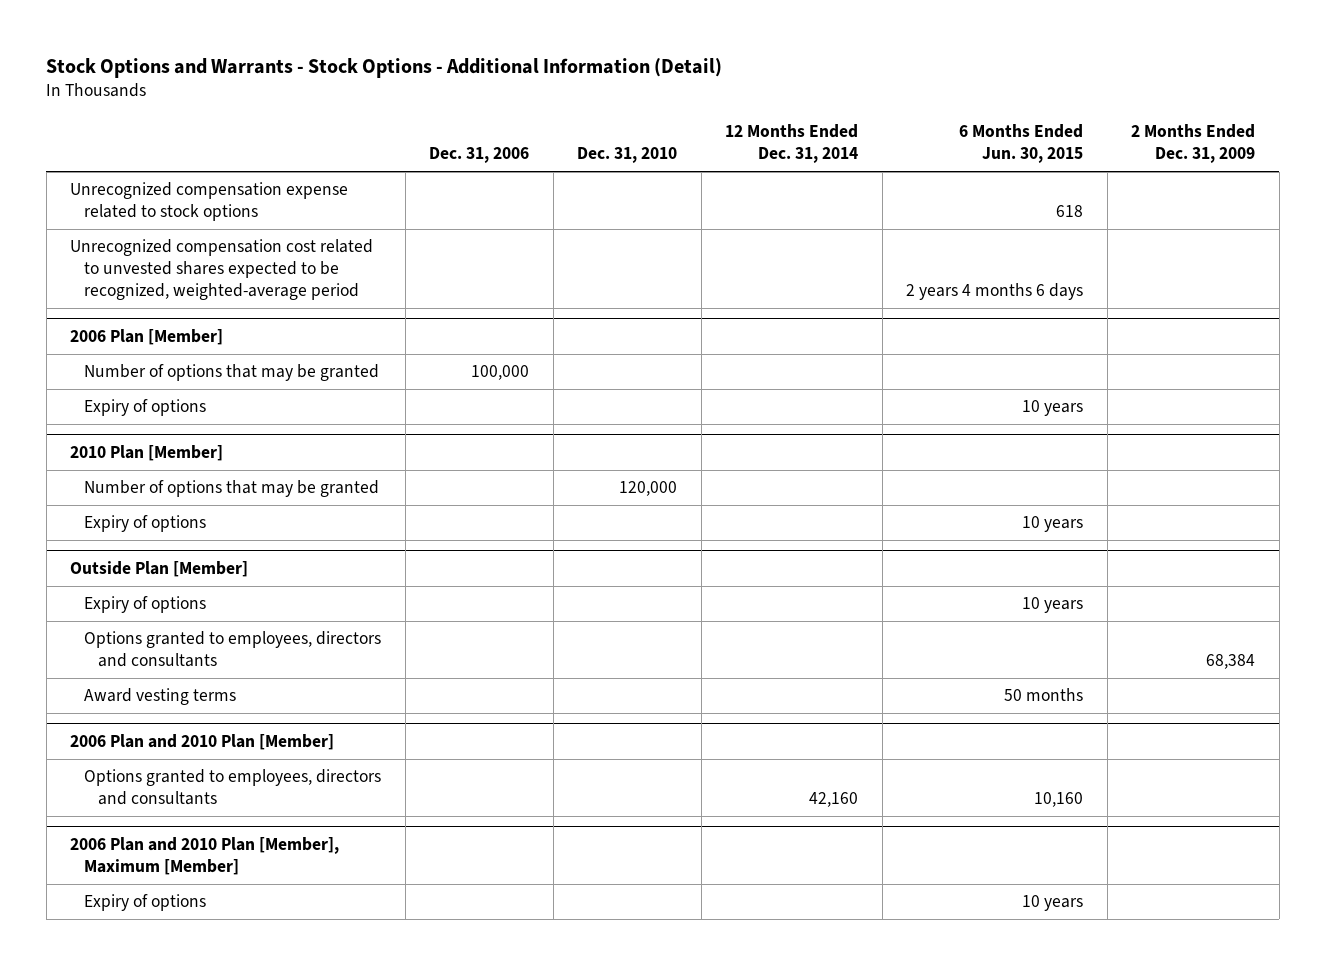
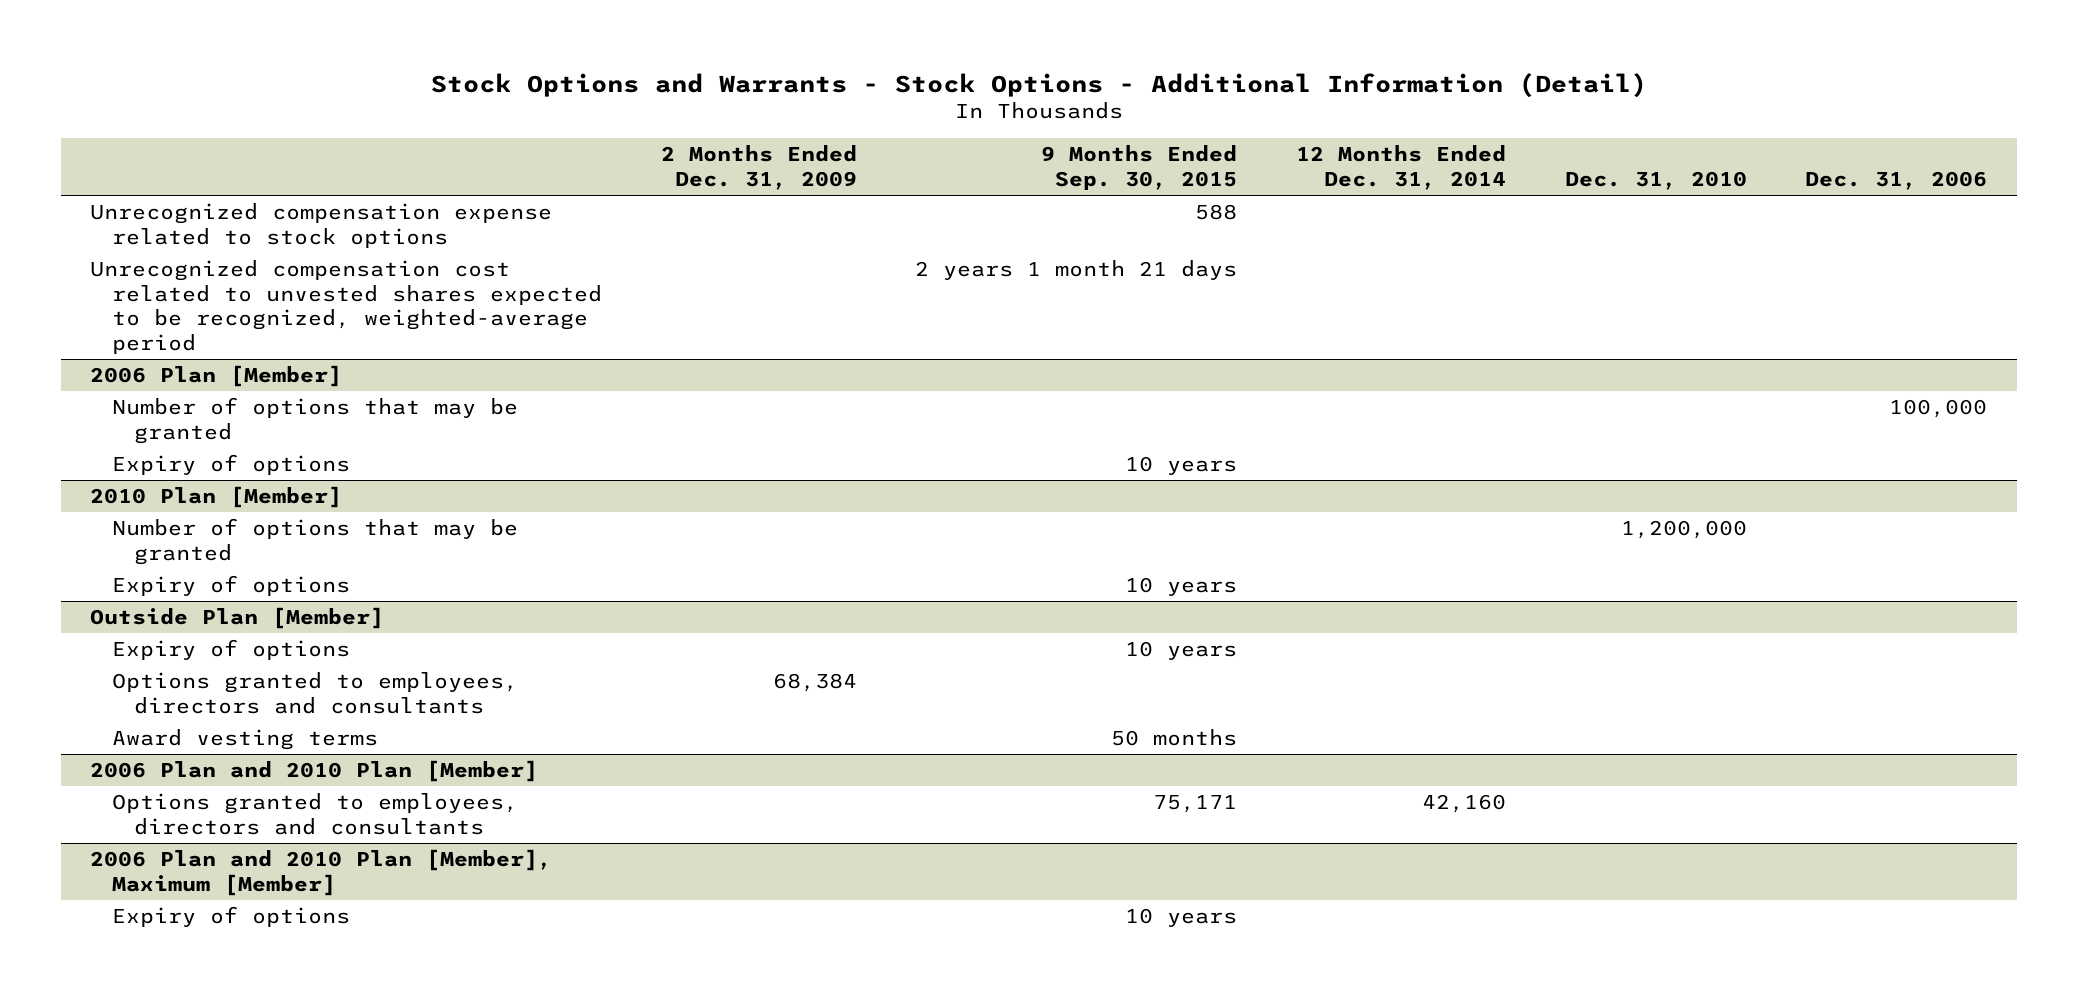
[959,124,1084,164] 6 Months Ended Jun. 30, 2015 -> none
none -> [1041,145,1238,190] 9 Months Ended Sep. 30, 2015
[619,481,678,497] 120,000 -> [1620,520,1747,540] 1,200,000

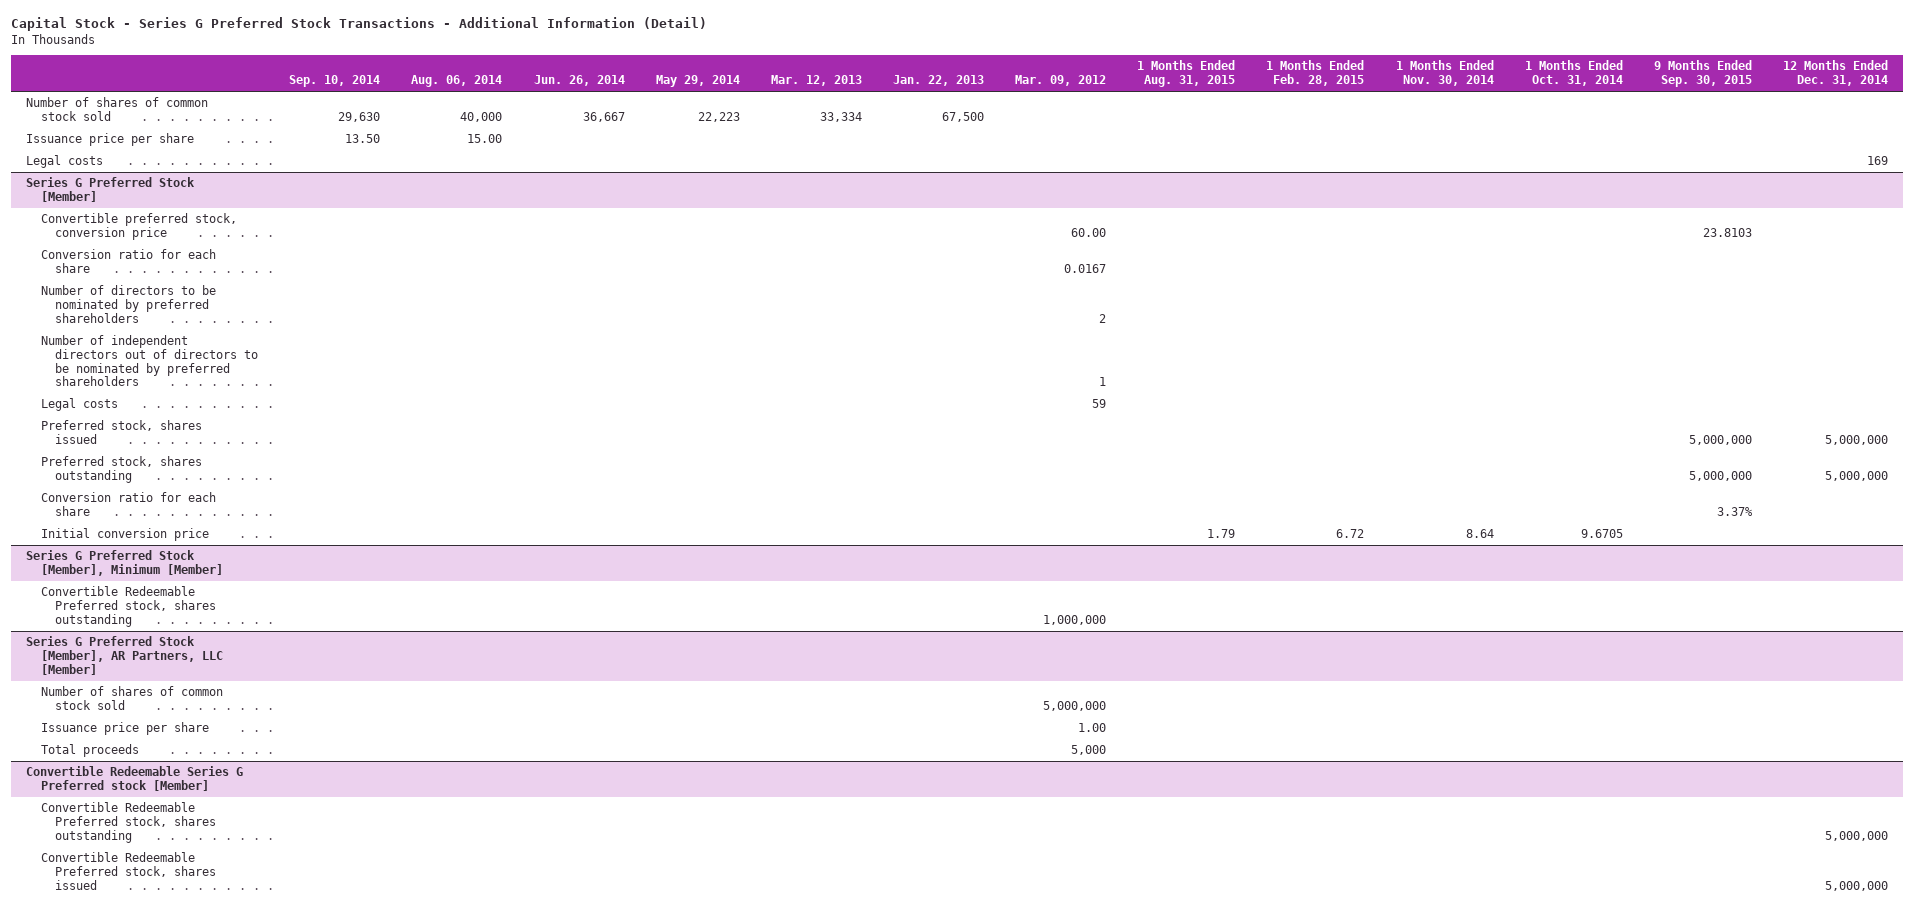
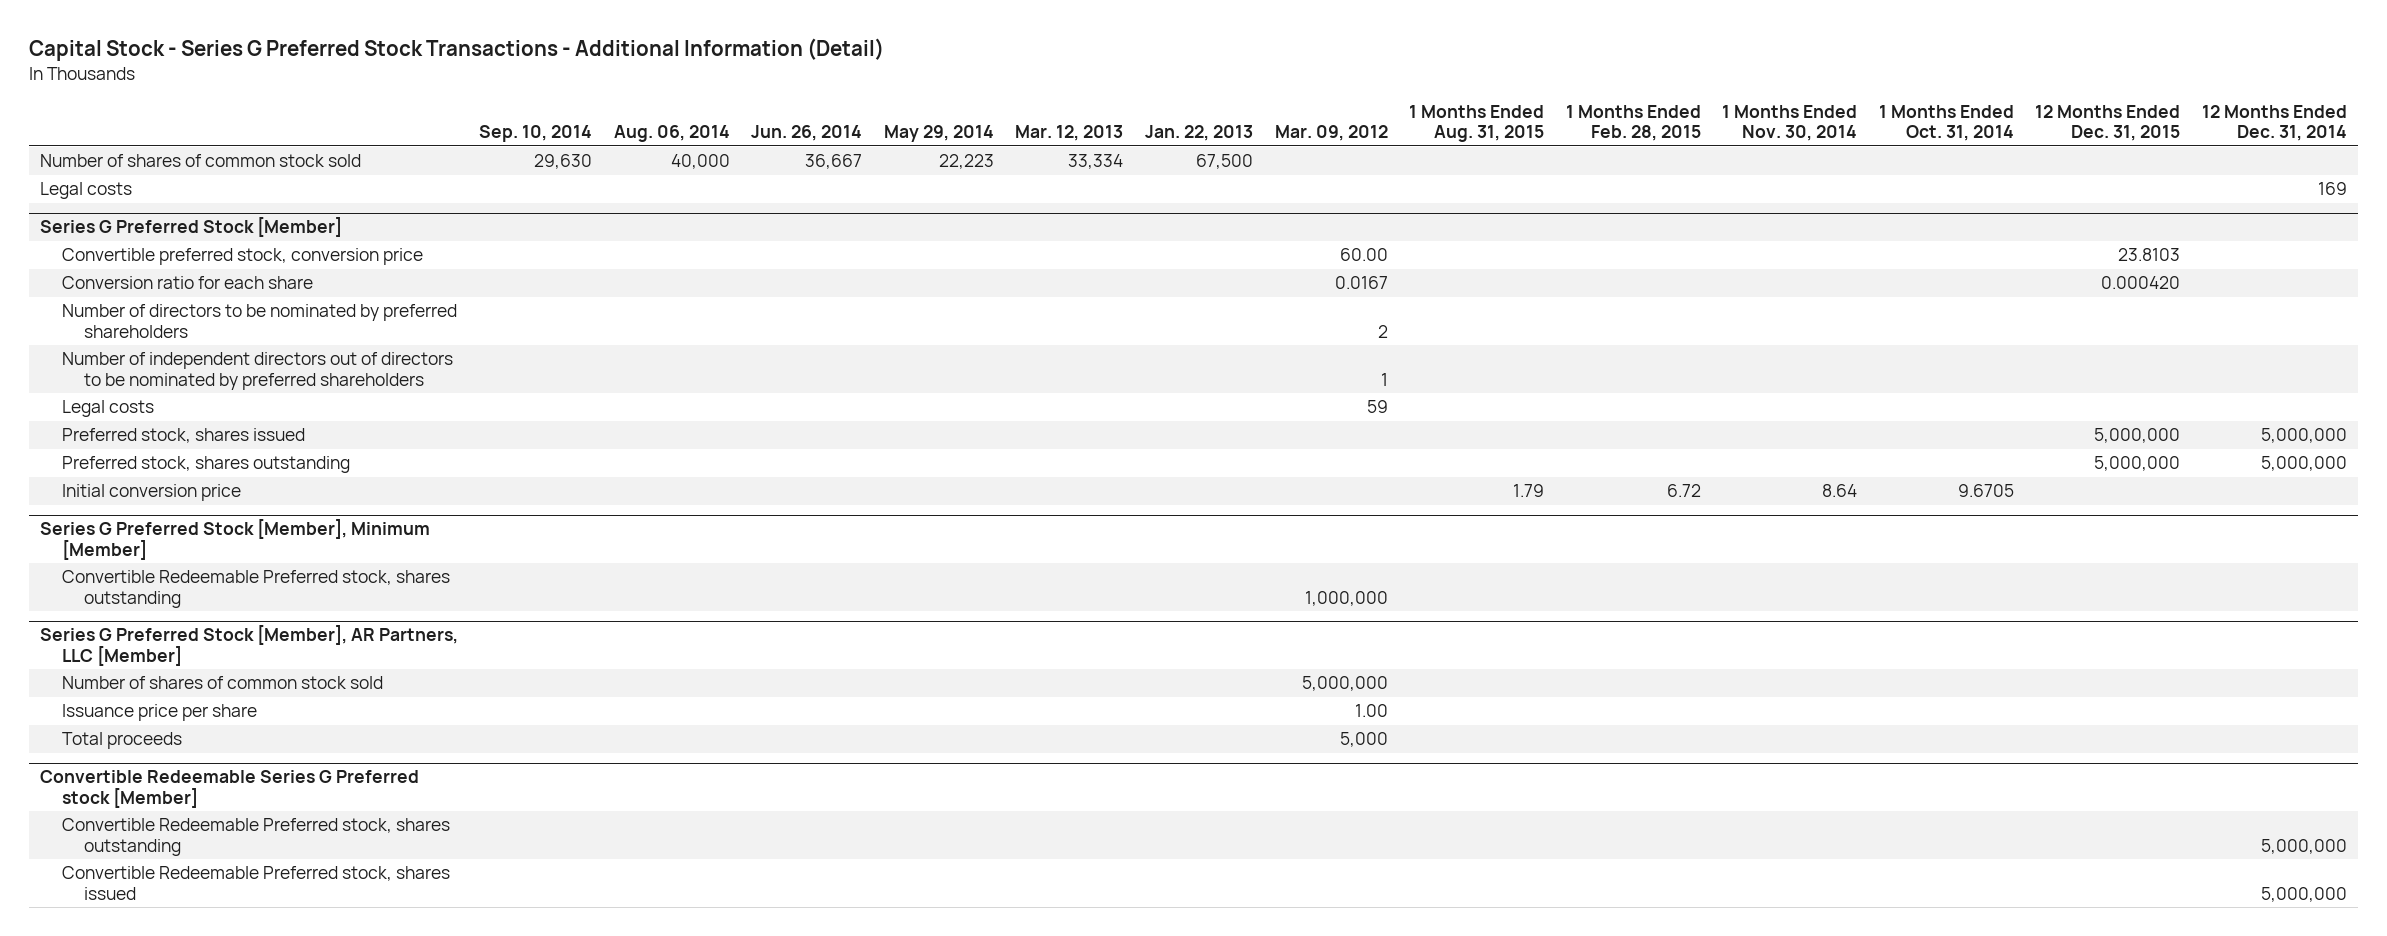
[1653,60,1752,87] 9 Months Ended Sep. 30, 2015 -> none
none -> [2035,104,2181,142] 12 Months Ended Dec. 31, 2015
[26,133,195,147] Issuance price per share -> none
[40,492,216,516] Conversion ratio for each share -> none

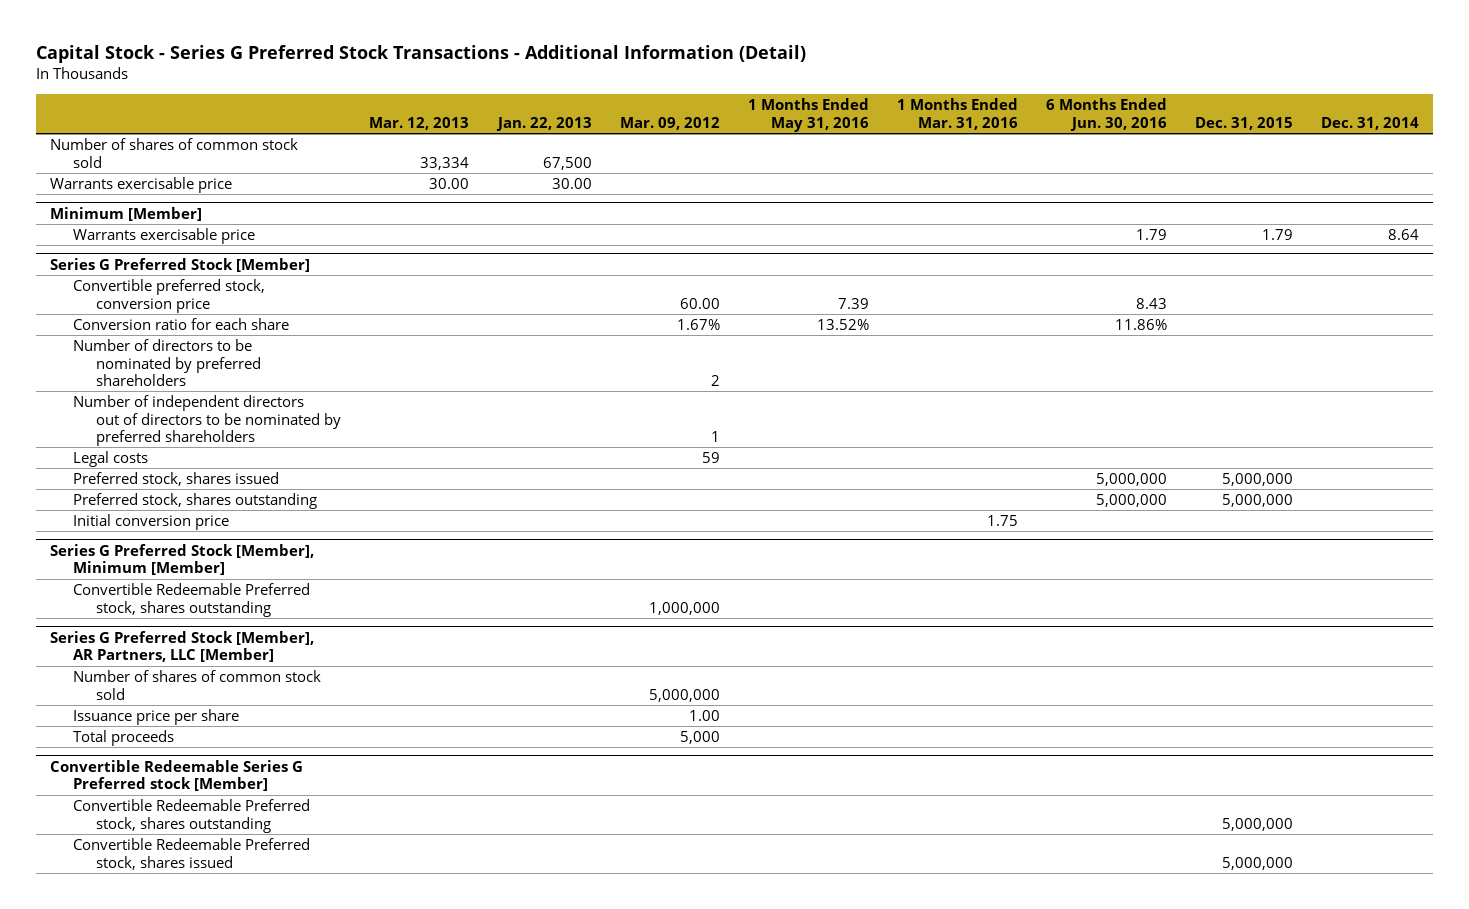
[479,125,593,143] Sep. 10, 2014 -> none
[613,125,730,143] Aug. 06, 2014 -> none
[751,125,863,142] Jun. 26, 2014 -> none
[883,125,994,143] May 29, 2014 -> none
[1409,104,1545,143] 1 Months Ended Aug. 31, 2015 -> none
[1565,104,1701,142] 1 Months Ended Feb. 28, 2015 -> none
[1722,104,1858,142] 1 Months Ended Nov. 30, 2014 -> none
[1878,104,2014,142] 1 Months Ended Oct. 31, 2014 -> none
[2035,104,2181,142] 12 Months Ended Dec. 31, 2015 -> none
[2201,104,2347,142] 12 Months Ended Dec. 31, 2014 -> none
none -> [747,98,869,132] 1 Months Ended May 31, 2016
none -> [896,98,1018,130] 1 Months Ended Mar. 31, 2016
none -> [1046,98,1168,131] 6 Months Ended Jun. 30, 2016
none -> [1195,116,1294,130] Dec. 31, 2015
none -> [1321,116,1420,130] Dec. 31, 2014
[39,182,132,200] Legal costs -> none
none -> [49,176,232,193] Warrants exercisable price
none -> [49,206,202,221] Minimum [Member]
none -> [73,227,256,244] Warrants exercisable price
[1334,276,1388,290] 0.0167 -> [676,318,720,330] 1.67%

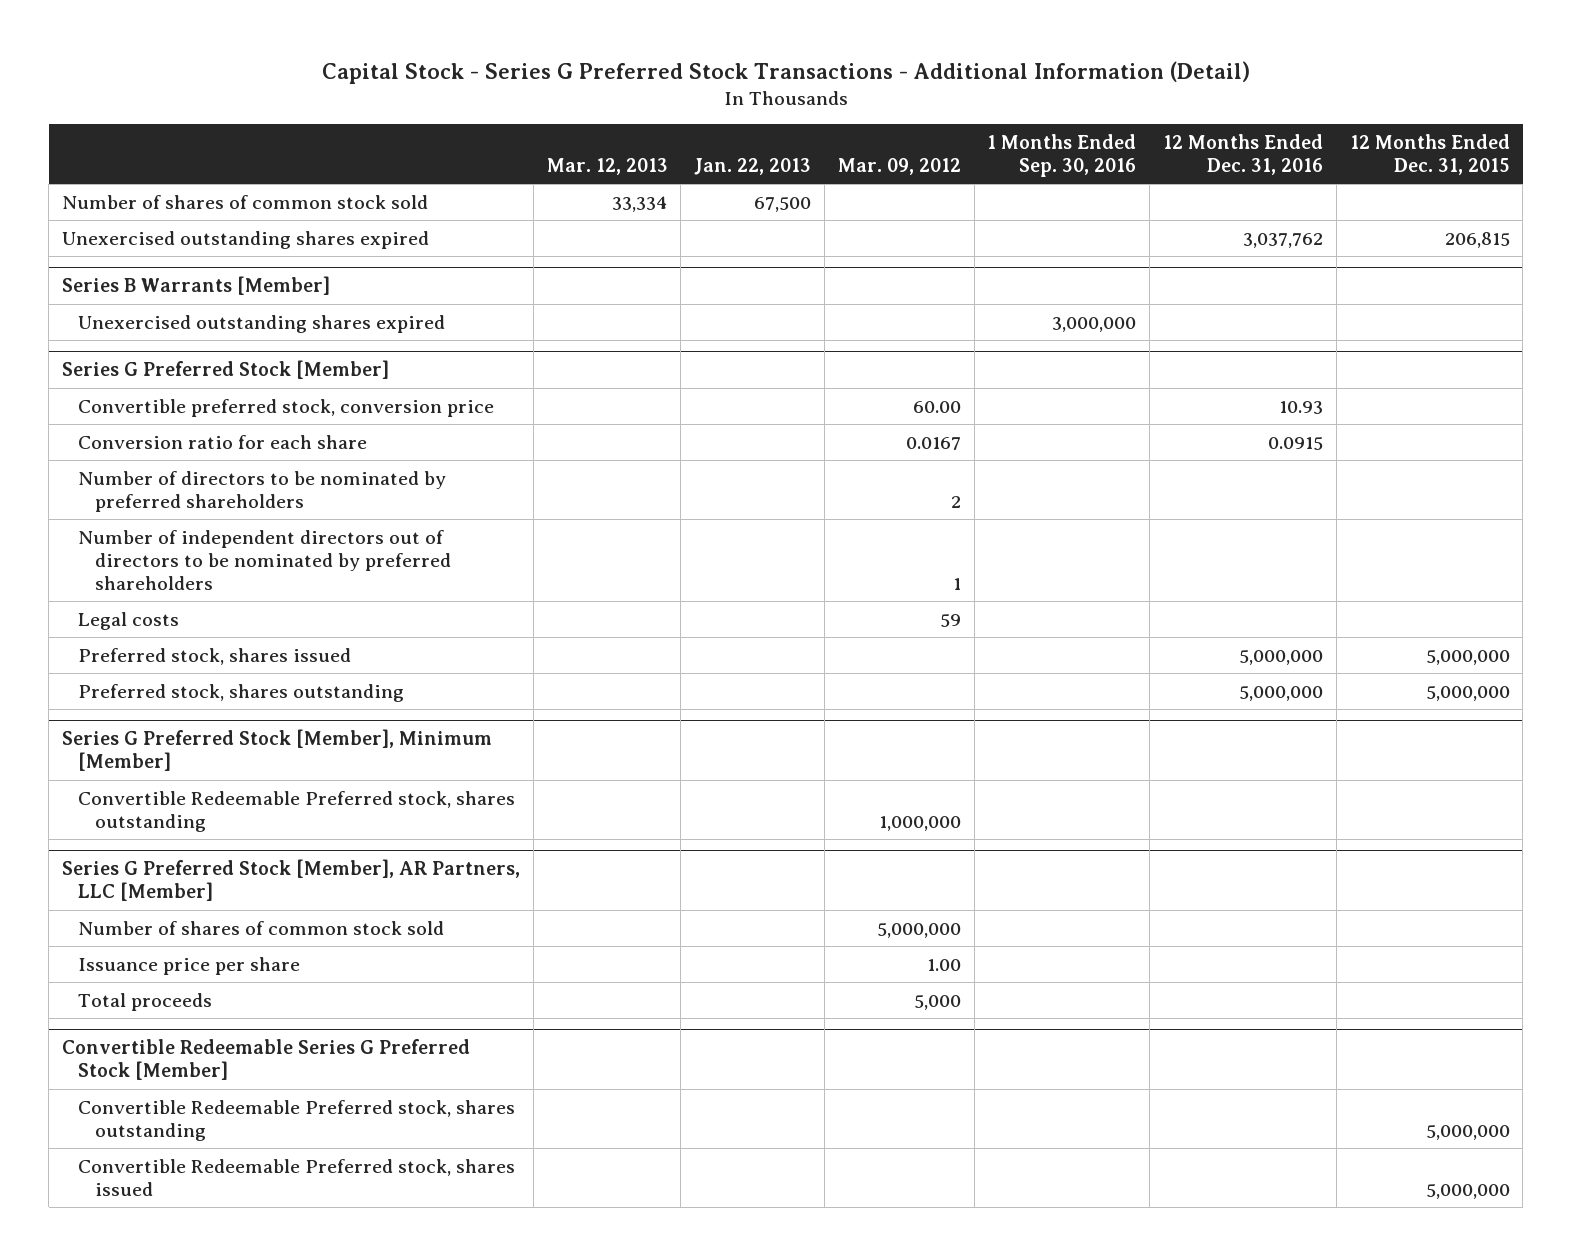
[747,98,869,132] 1 Months Ended May 31, 2016 -> none
[896,98,1018,130] 1 Months Ended Mar. 31, 2016 -> none
[1046,98,1168,131] 6 Months Ended Jun. 30, 2016 -> none
[1195,116,1294,130] Dec. 31, 2015 -> none
[1321,116,1420,130] Dec. 31, 2014 -> none
none -> [987,133,1137,178] 1 Months Ended Sep. 30, 2016
none -> [1162,133,1323,176] 12 Months Ended Dec. 31, 2016
none -> [1349,133,1510,176] 12 Months Ended Dec. 31, 2015
[49,176,232,193] Warrants exercisable price -> none
[49,206,202,221] Minimum [Member] -> none
[73,227,256,244] Warrants exercisable price -> none
none -> [62,230,430,249] Unexercised outstanding shares expired
none -> [62,276,331,296] Series B Warrants [Member]
none -> [78,314,446,333] Unexercised outstanding shares expired
[676,318,720,330] 1.67% -> [905,436,961,450] 0.0167
[73,513,230,530] Initial conversion price -> none
[49,759,303,792] Convertible Redeemable Series G Preferred stock [Member] -> [62,1039,471,1081] Convertible Redeemable Series G Preferred Stock [Member]

